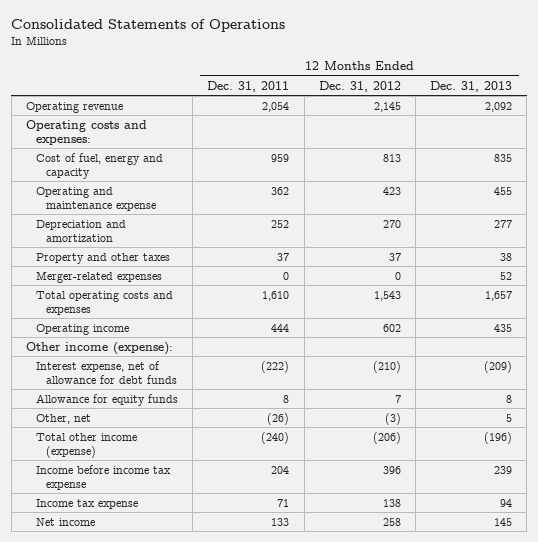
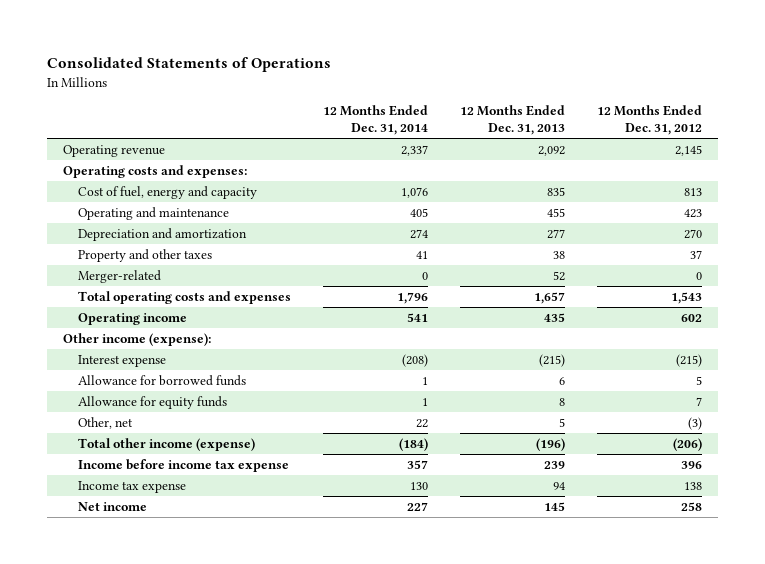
[207,80,290,92] Dec. 31, 2011 -> none
none -> [323,105,429,136] 12 Months Ended Dec. 31, 2014
[36,186,157,211] Operating and maintenance expense -> [78,206,230,220] Operating and maintenance
[36,270,163,283] Merger-related expenses -> [78,269,162,283] Merger-related
[36,360,178,384] Interest expense, net of allowance for debt funds -> [78,354,167,367] Interest expense
[372,360,401,373] (210) -> [676,353,703,367] (215)
[483,360,512,373] (209) -> [539,353,566,367] (215)
none -> [78,374,247,386] Allowance for borrowed funds

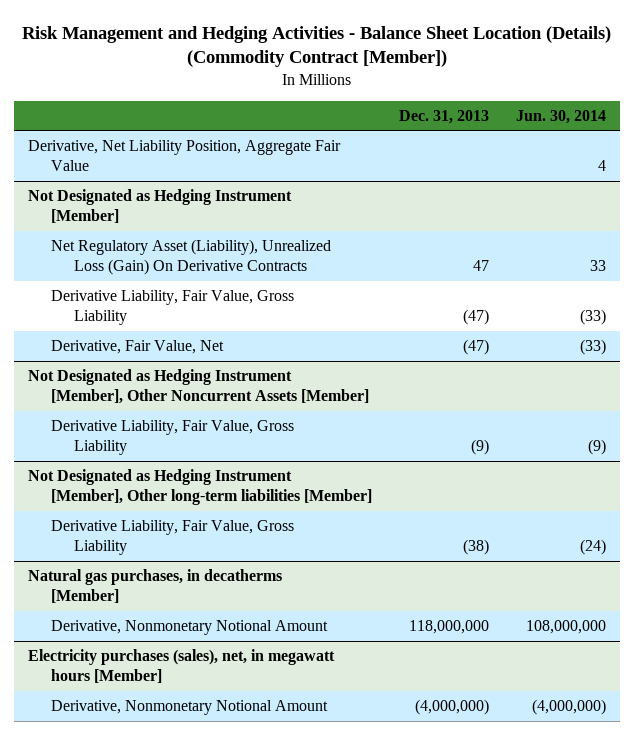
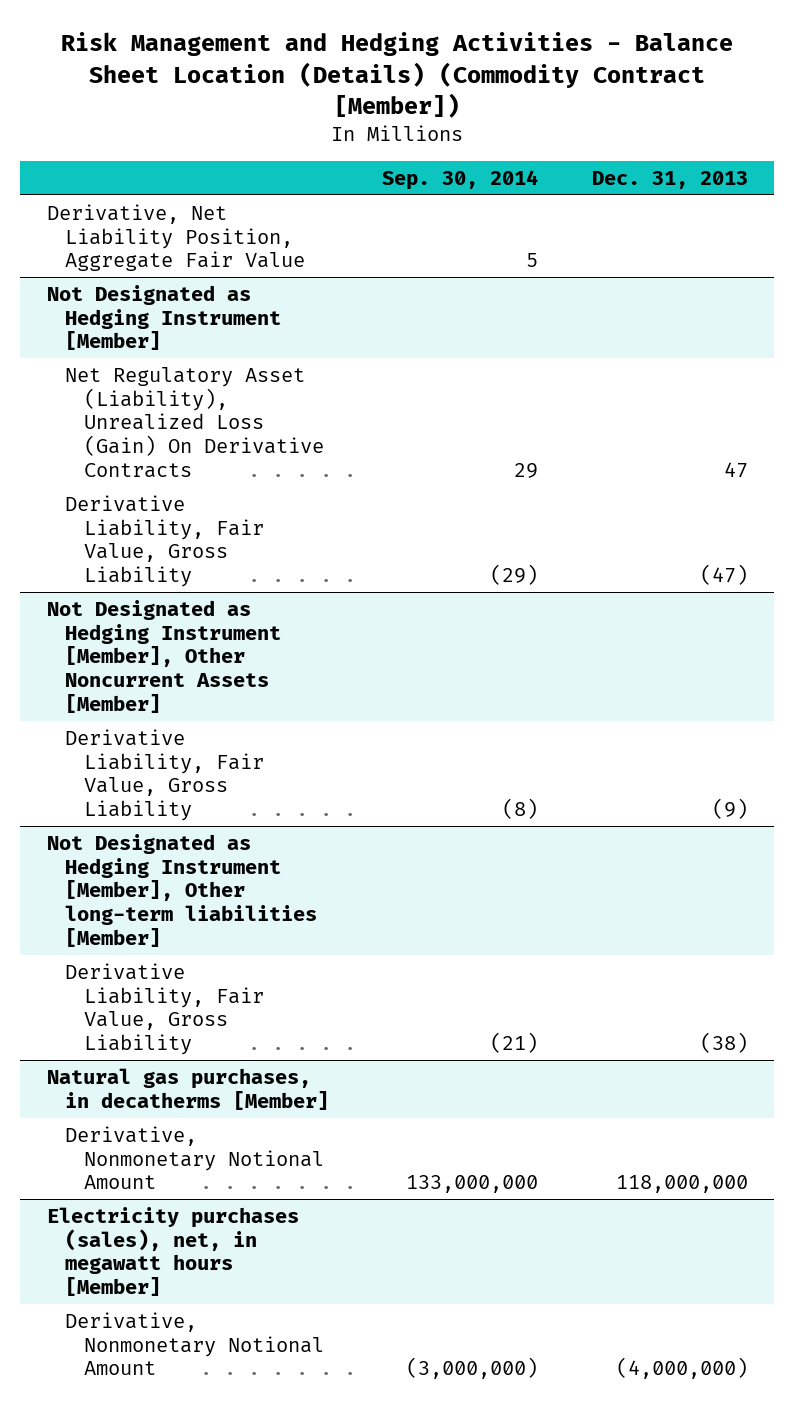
[516,109,607,124] Jun. 30, 2014 -> none
none -> [382,169,539,190] Sep. 30, 2014
[50,339,224,354] Derivative, Fair Value, Net -> none

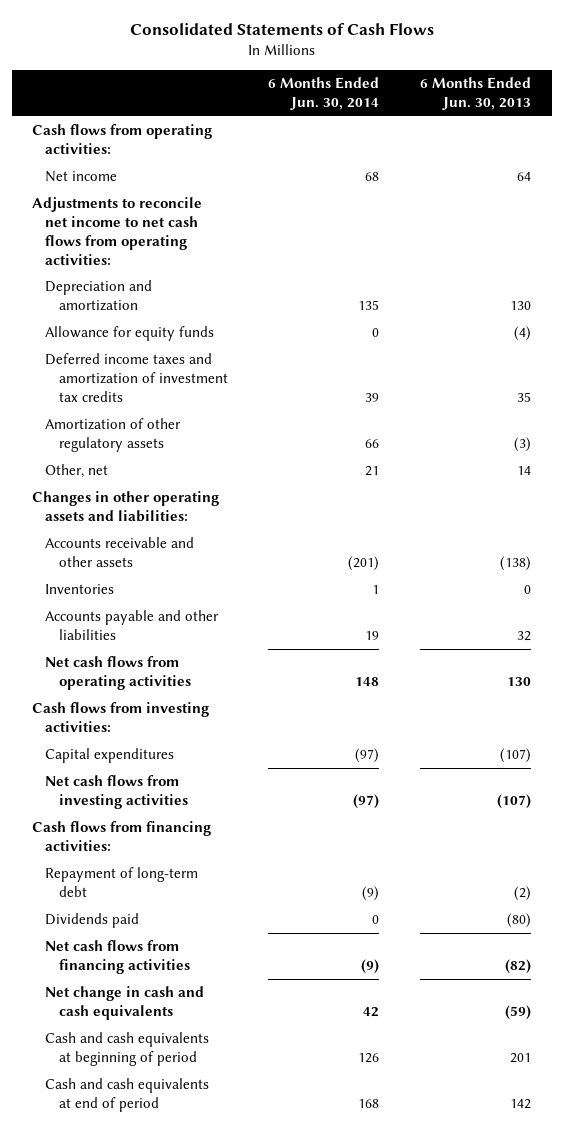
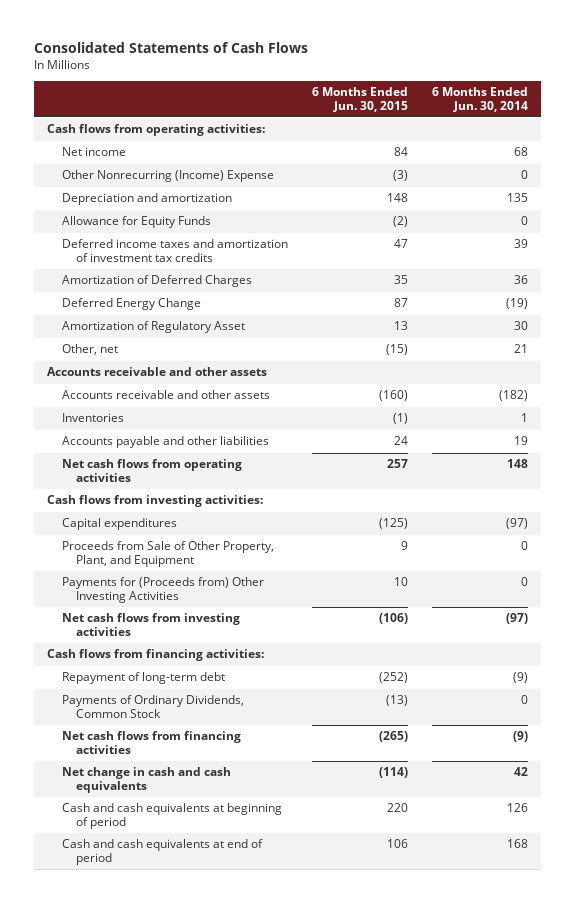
[420,77,532,110] 6 Months Ended Jun. 30, 2013 -> none
none -> [311,87,408,112] 6 Months Ended Jun. 30, 2015
[32,197,203,265] Adjustments to reconcile net income to net cash flows from operating activities: -> none
none -> [61,170,274,183] Other Nonrecurring (Income) Expense
[45,326,215,342] Allowance for equity funds -> [61,216,211,229] Allowance for Equity Funds
none -> [61,275,252,288] Amortization of Deferred Charges
none -> [61,298,201,311] Deferred Energy Change
[45,418,182,453] Amortization of other regulatory assets -> [61,321,245,334] Amortization of Regulatory Asset
[365,439,380,449] 66 -> [514,321,529,331] 30
[32,491,220,523] Changes in other operating assets and liabilities: -> [46,367,267,377] Accounts receivable and other assets
[348,556,380,572] (201) -> [499,390,529,402] (182)
none -> [61,541,274,568] Proceeds from Sale of Other Property, Plant, and Equipment
none -> [61,577,264,604] Payments for (Proceeds from) Other Investing Activities
[45,913,140,929] Dividends paid -> [61,695,244,719] Payments of Ordinary Dividends, Common Stock

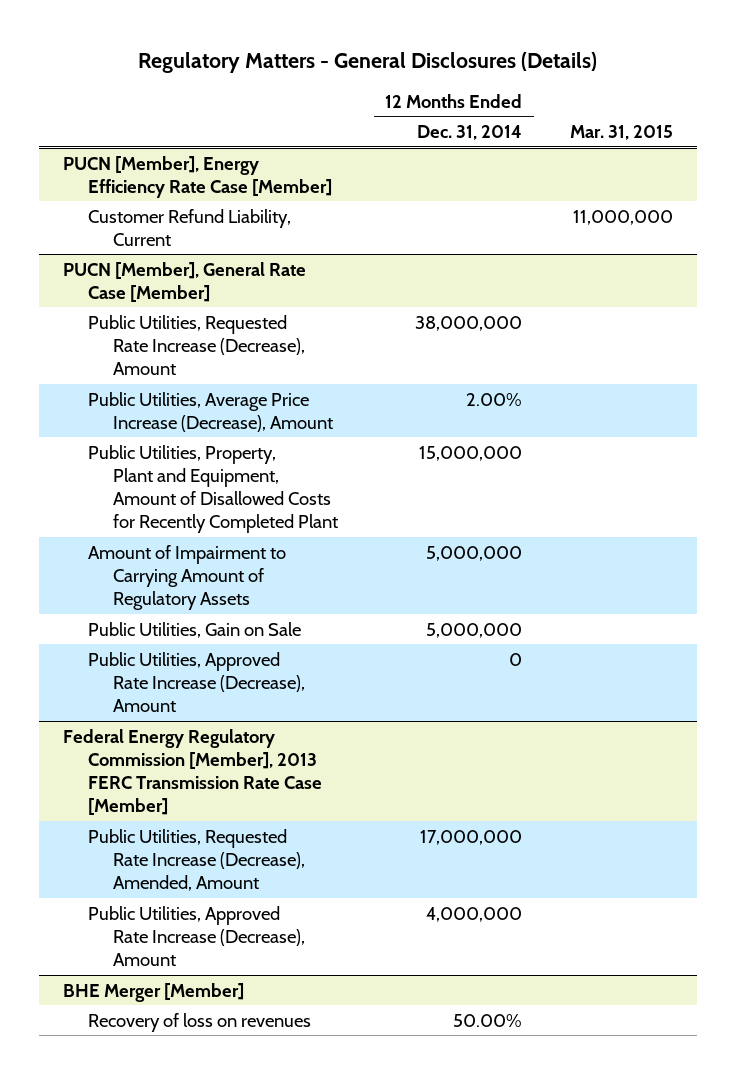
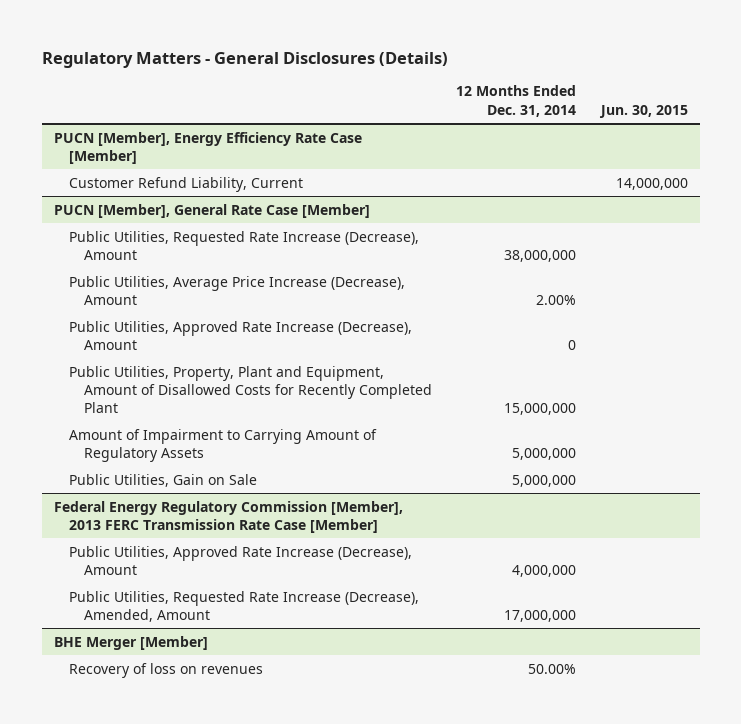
[570,125,674,141] Mar. 31, 2015 -> none
none -> [598,104,688,118] Jun. 30, 2015
[88,651,305,712] Public Utilities, Approved Rate Increase (Decrease), Amount -> [68,320,412,350] Public Utilities, Approved Rate Increase (Decrease), Amount
[88,828,305,891] Public Utilities, Requested Rate Increase (Decrease), Amended, Amount -> [68,590,419,622] Public Utilities, Requested Rate Increase (Decrease), Amended, Amount

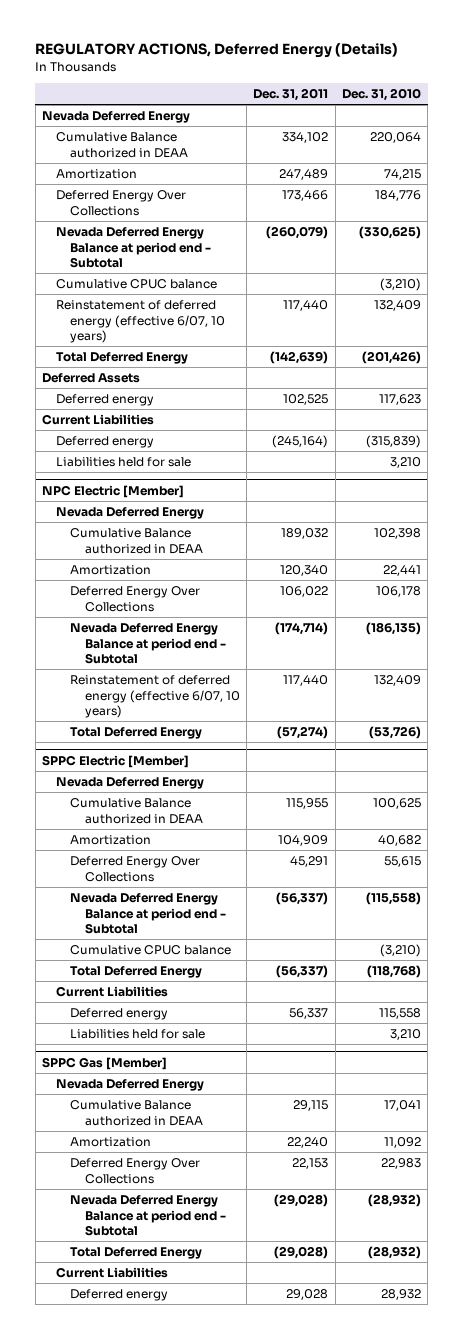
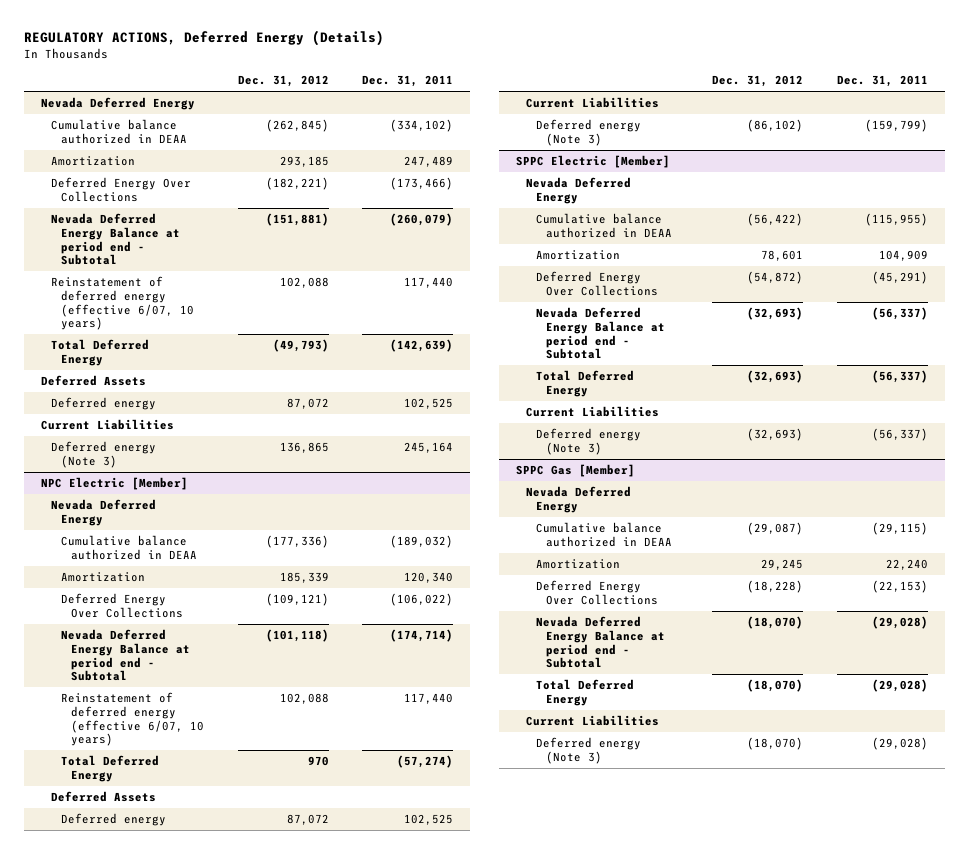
[341,87,421,101] Dec. 31, 2010 -> none
none -> [237,75,329,88] Dec. 31, 2012
[56,132,189,158] Cumulative Balance authorized in DEAA -> [51,118,188,144] Cumulative balance authorized in DEAA
[282,132,329,144] 334,102 -> [390,118,454,132] (334,102)
[282,190,329,202] 173,466 -> [390,176,454,190] (173,466)
[56,279,218,290] Cumulative CPUC balance -> none
[56,457,192,468] Liabilities held for sale -> none
[56,436,155,449] Deferred energy -> [51,440,157,468] Deferred energy (Note 3)
[272,435,329,449] (245,164) -> [404,441,454,453] 245,164
[70,528,203,554] Cumulative Balance authorized in DEAA -> [61,534,197,560] Cumulative balance authorized in DEAA
[281,528,329,540] 189,032 -> [390,534,454,548] (189,032)
[280,586,329,598] 106,022 -> [390,592,454,606] (106,022)
none -> [51,790,157,802] Deferred Assets
none -> [61,812,167,826] Deferred energy
none -> [525,96,659,108] Current Liabilities
none -> [535,118,641,146] Deferred energy (Note 3)
[70,798,203,824] Cumulative Balance authorized in DEAA -> [535,212,672,238] Cumulative balance authorized in DEAA
[286,798,329,810] 115,955 -> [864,212,928,226] (115,955)
[290,856,329,868] 45,291 -> [871,270,928,284] (45,291)
[70,945,232,956] Cumulative CPUC balance -> none
[70,1029,206,1040] Liabilities held for sale -> none
[70,1008,169,1021] Deferred energy -> [535,427,641,455] Deferred energy (Note 3)
[289,1008,329,1020] 56,337 -> [871,427,928,441] (56,337)
[70,1100,203,1126] Cumulative Balance authorized in DEAA -> [535,521,672,547] Cumulative balance authorized in DEAA
[293,1100,329,1112] 29,115 -> [871,521,928,535] (29,115)
[292,1158,329,1170] 22,153 -> [871,579,928,593] (22,153)
[70,1289,169,1302] Deferred energy -> [535,736,641,764] Deferred energy (Note 3)
[286,1289,329,1301] 29,028 -> [871,736,928,750] (29,028)

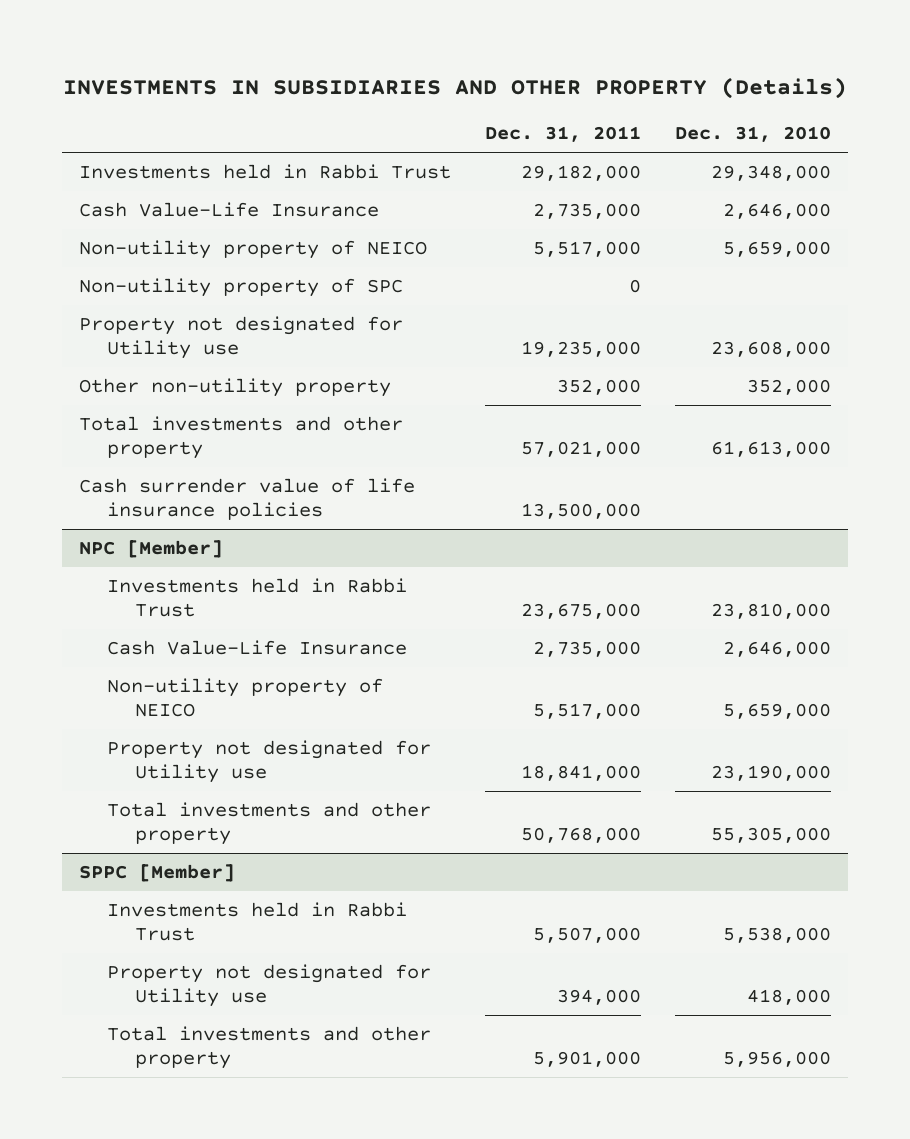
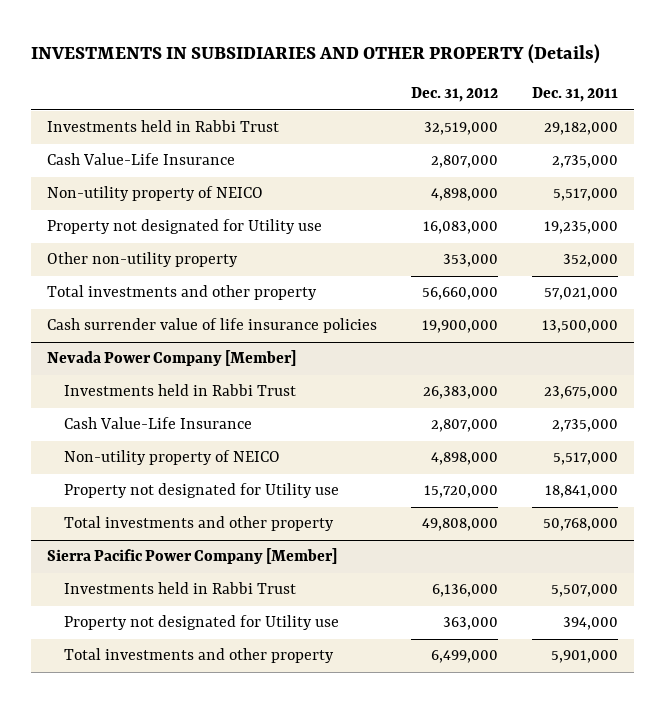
[674,126,831,143] Dec. 31, 2010 -> none
none -> [410,87,498,103] Dec. 31, 2012
[78,278,403,298] Non-utility property of SPC -> none
[78,540,223,559] NPC [Member] -> none
none -> [47,350,297,367] Nevada Power Company [Member]
[78,864,235,883] SPPC [Member] -> none
none -> [47,548,338,565] Sierra Pacific Power Company [Member]

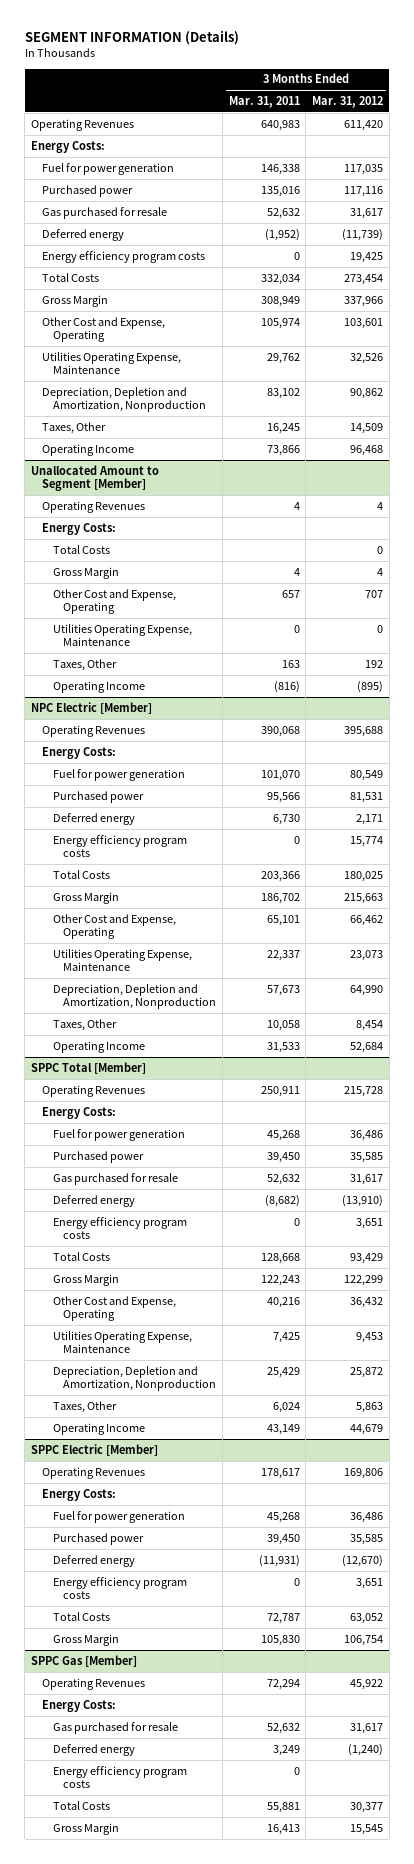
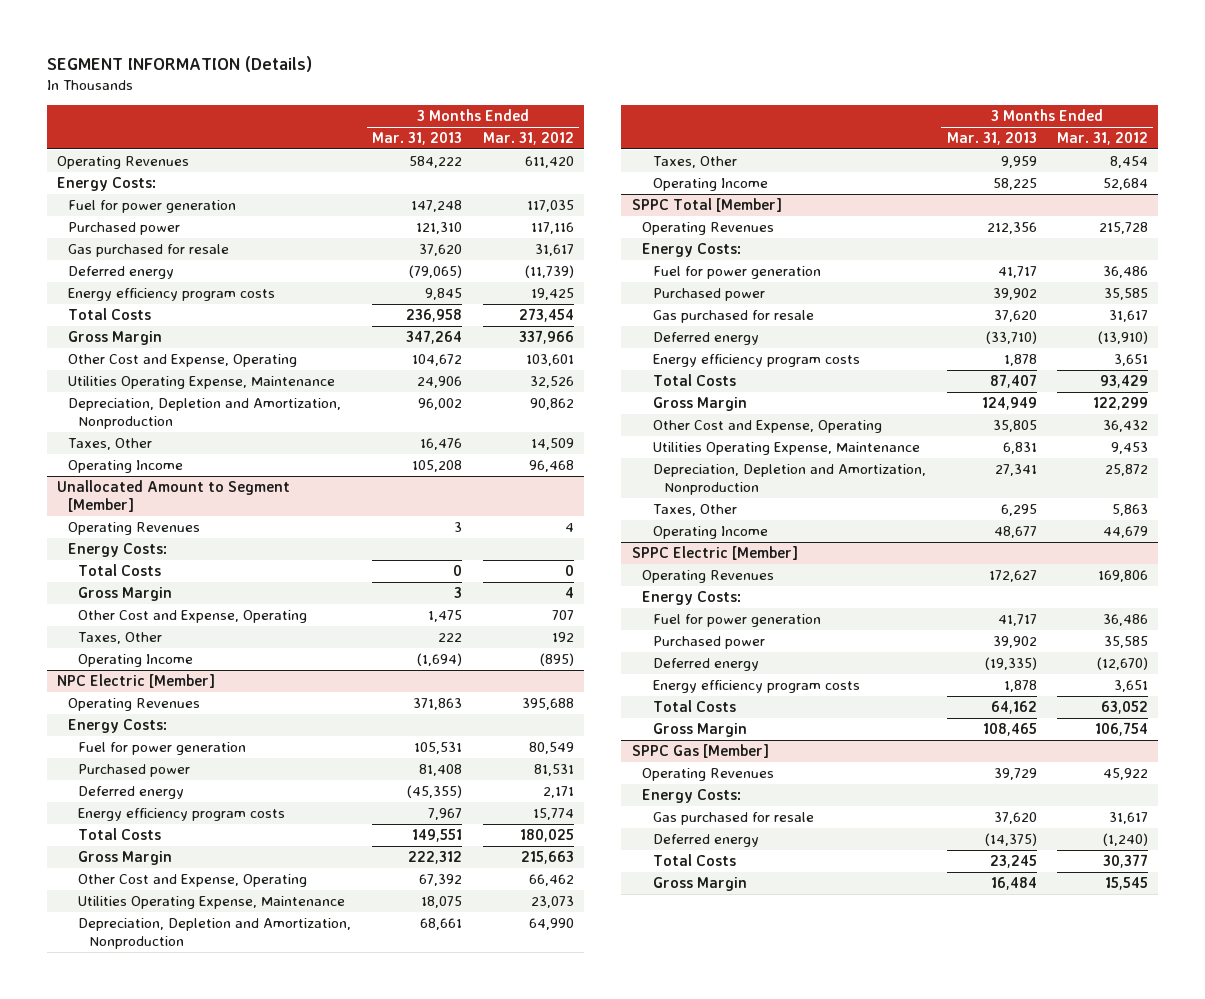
[228,96,300,109] Mar. 31, 2011 -> none
none -> [371,132,462,146] Mar. 31, 2013
[52,623,192,647] Utilities Operating Expense, Maintenance -> none
[52,1765,187,1789] Energy efficiency program costs -> none

